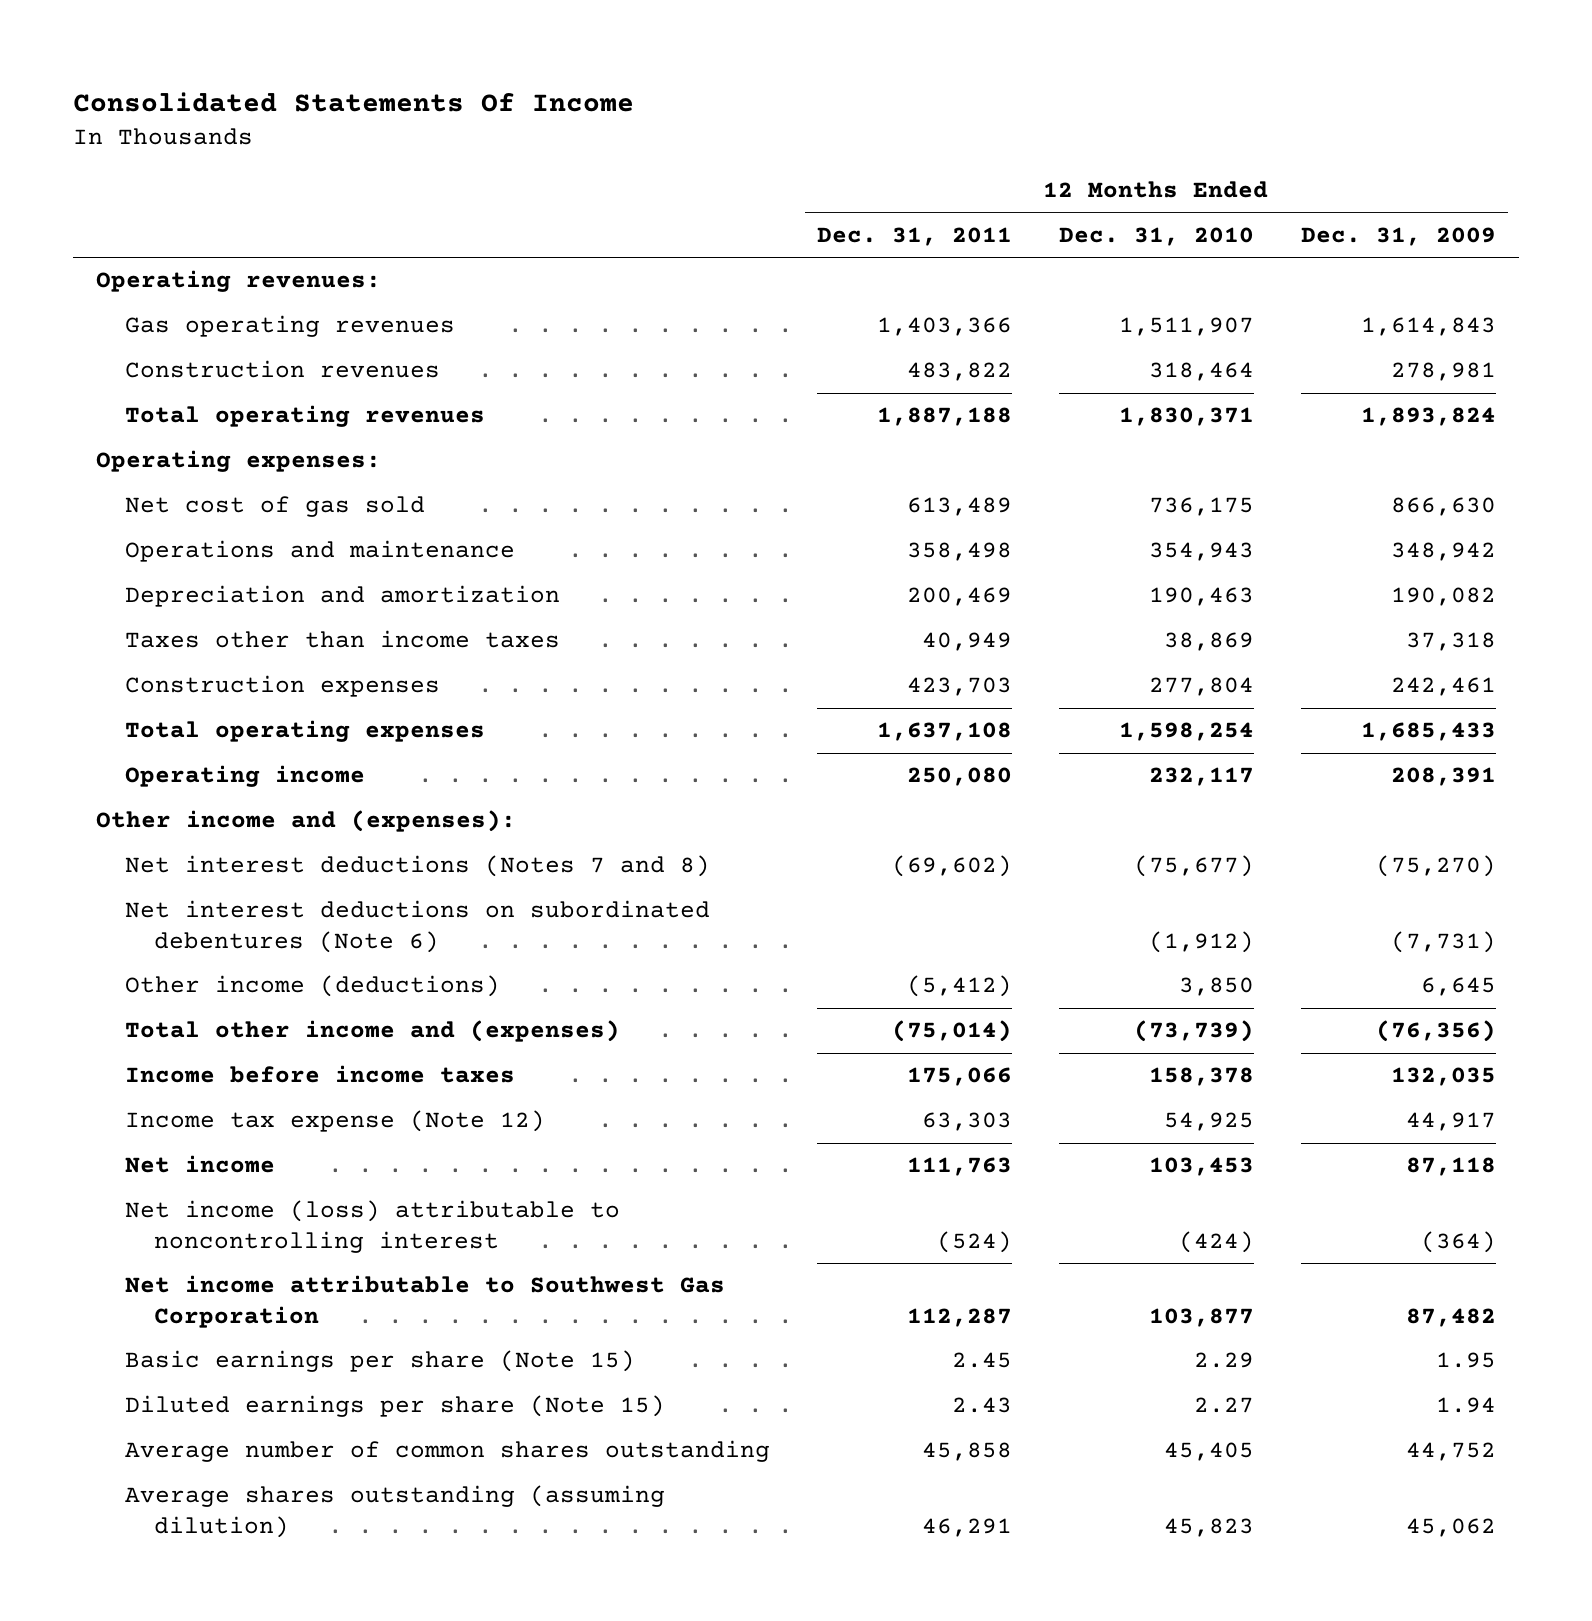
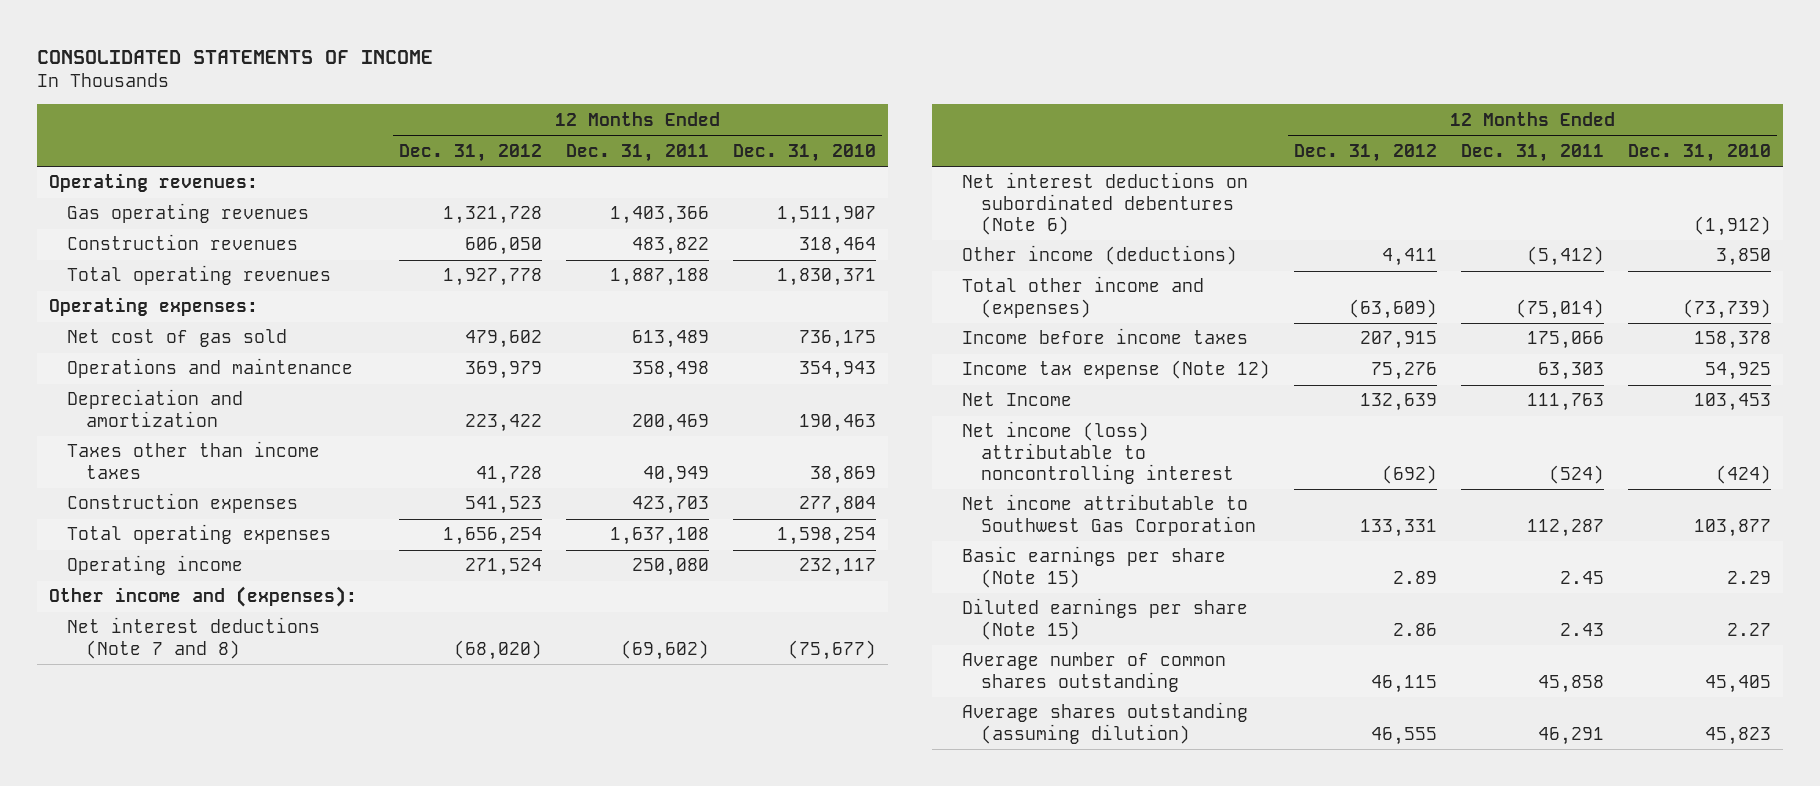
[72,91,634,112] Consolidated Statements Of Income -> [36,49,433,64] CONSOLIDATED STATEMENTS OF INCOME
[1300,227,1496,247] Dec. 31, 2009 -> none
none -> [399,143,543,162] Dec. 31, 2012
[124,855,710,878] Net interest deductions (Notes 7 and 8) -> [67,617,321,659] Net interest deductions (Note 7 and 8)
[124,1155,275,1174] Net income -> [962,392,1073,407] Net Income

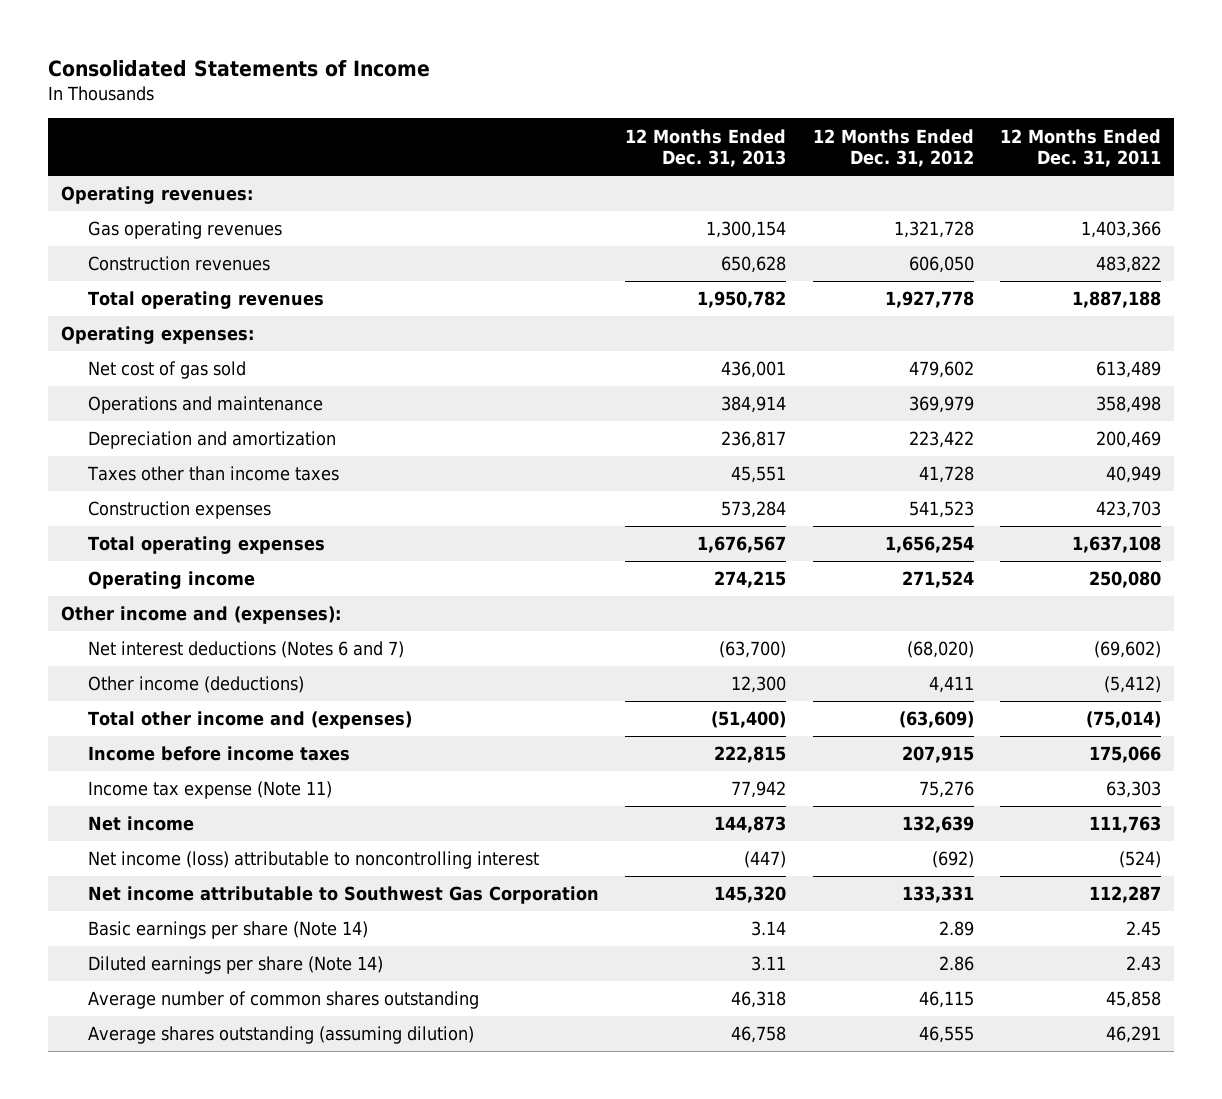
[36,49,433,64] CONSOLIDATED STATEMENTS OF INCOME -> [48,59,431,77] Consolidated Statements of Income
[733,143,877,162] Dec. 31, 2010 -> none
none -> [625,128,787,168] 12 Months Ended Dec. 31, 2013
[962,172,1249,236] Net interest deductions on subordinated debentures (Note 6) -> none
[67,617,321,659] Net interest deductions (Note 7 and 8) -> [87,641,404,659] Net interest deductions (Notes 6 and 7)
[962,360,1271,380] Income tax expense (Note 12) -> [87,781,332,800] Income tax expense (Note 11)
[962,392,1073,407] Net Income -> [87,816,194,832] Net income
[962,546,1227,588] Basic earnings per share (Note 15) -> [87,921,368,940] Basic earnings per share (Note 14)
[962,598,1249,640] Diluted earnings per share (Note 15) -> [87,956,383,975] Diluted earnings per share (Note 14)

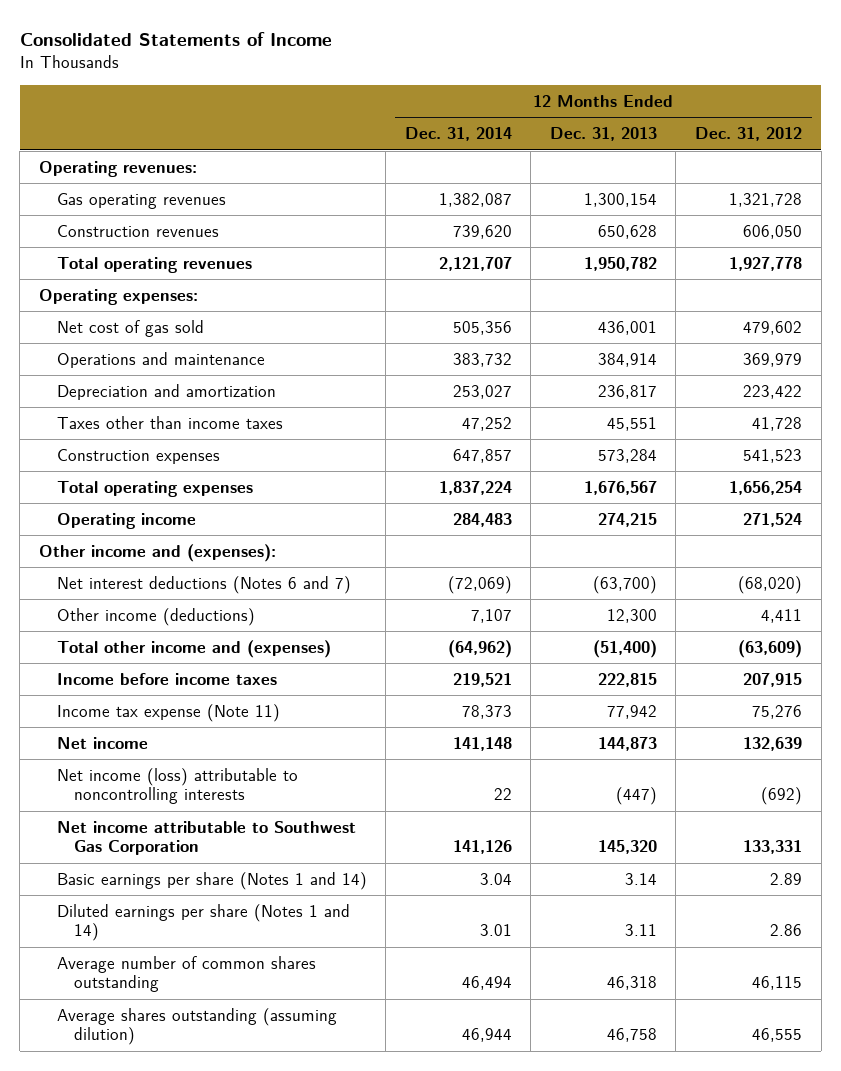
[1000,128,1162,168] 12 Months Ended Dec. 31, 2011 -> none
none -> [404,127,512,142] Dec. 31, 2014
[87,851,539,870] Net income (loss) attributable to noncontrolling interest -> [56,767,298,805] Net income (loss) attributable to noncontrolling interests
[87,921,368,940] Basic earnings per share (Note 14) -> [56,871,367,890] Basic earnings per share (Notes 1 and 14)
[87,956,383,975] Diluted earnings per share (Note 14) -> [56,903,350,942] Diluted earnings per share (Notes 1 and 14)

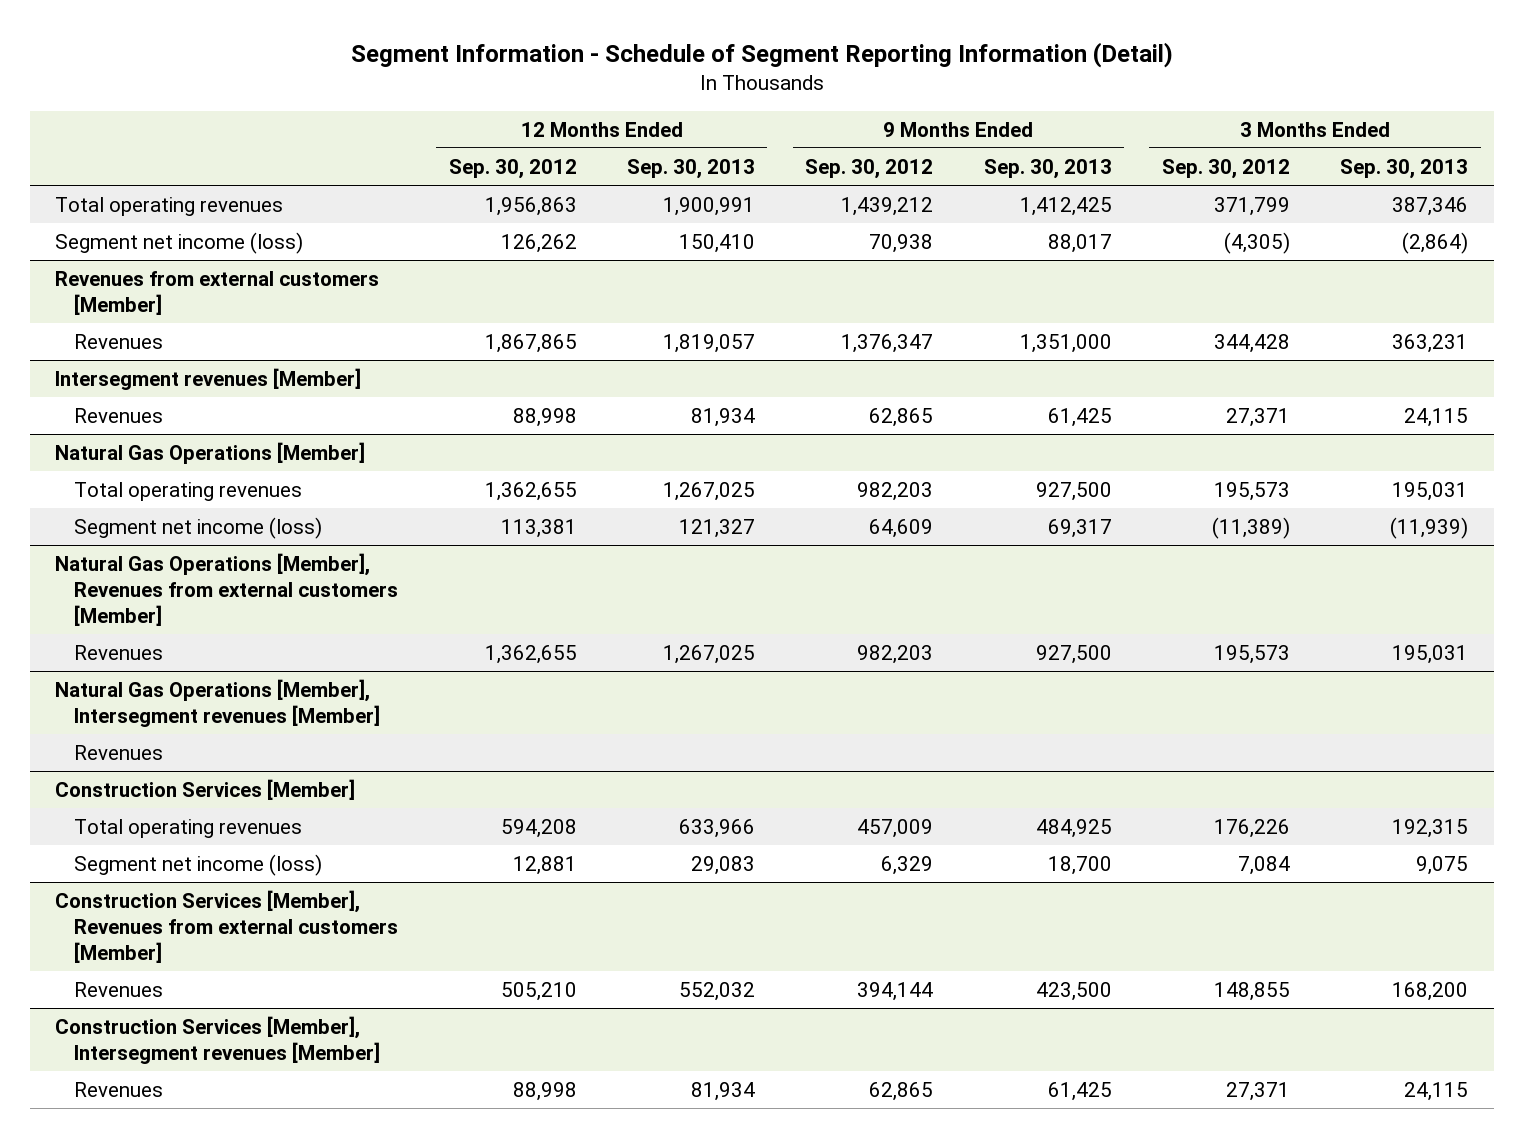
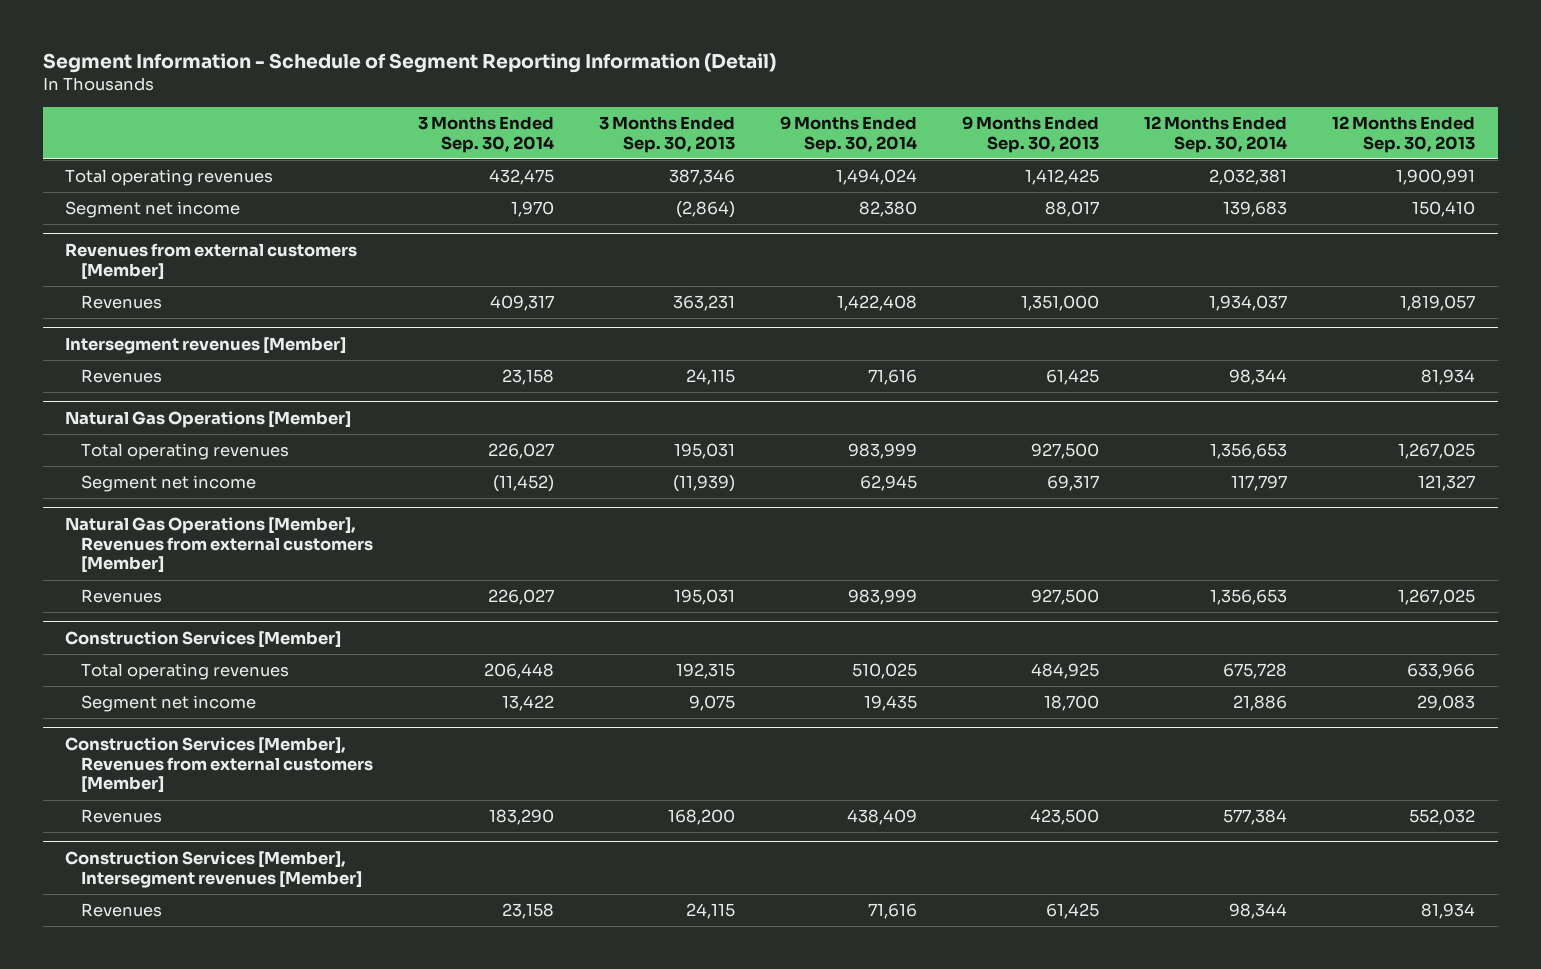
[448,158,577,179] Sep. 30, 2012 -> none
[805,158,934,179] Sep. 30, 2012 -> none
[1162,158,1291,179] Sep. 30, 2012 -> none
none -> [417,115,554,153] 3 Months Ended Sep. 30, 2014
none -> [780,115,918,153] 9 Months Ended Sep. 30, 2014
none -> [1144,115,1288,153] 12 Months Ended Sep. 30, 2014
[54,232,303,255] Segment net income (loss) -> [65,201,241,219] Segment net income
[74,517,323,540] Segment net income (loss) -> [80,475,256,493] Segment net income
[54,679,381,727] Natural Gas Operations [Member], Intersegment revenues [Member] -> none
[74,745,164,761] Revenues -> none
[74,854,323,877] Segment net income (loss) -> [80,695,256,713] Segment net income

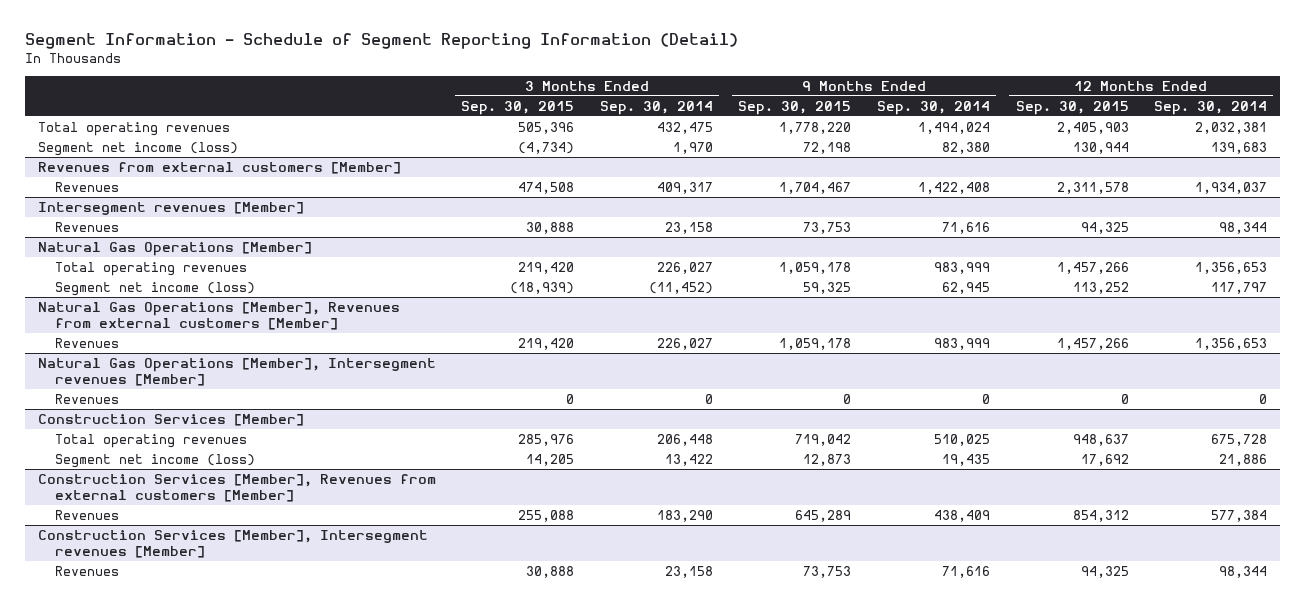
[599,115,736,153] 3 Months Ended Sep. 30, 2013 -> none
[962,115,1100,153] 9 Months Ended Sep. 30, 2013 -> none
[1332,115,1476,153] 12 Months Ended Sep. 30, 2013 -> none
none -> [461,100,575,115] Sep. 30, 2015
none -> [738,100,852,115] Sep. 30, 2015
none -> [1015,100,1129,115] Sep. 30, 2015
[65,201,241,219] Segment net income -> [37,141,238,156] Segment net income (loss)
[80,475,256,493] Segment net income -> [54,281,255,296] Segment net income (loss)
none -> [37,357,436,387] Natural Gas Operations [Member], Intersegment revenues [Member]
none -> [54,393,119,404] Revenues
[80,695,256,713] Segment net income -> [54,453,255,468] Segment net income (loss)

